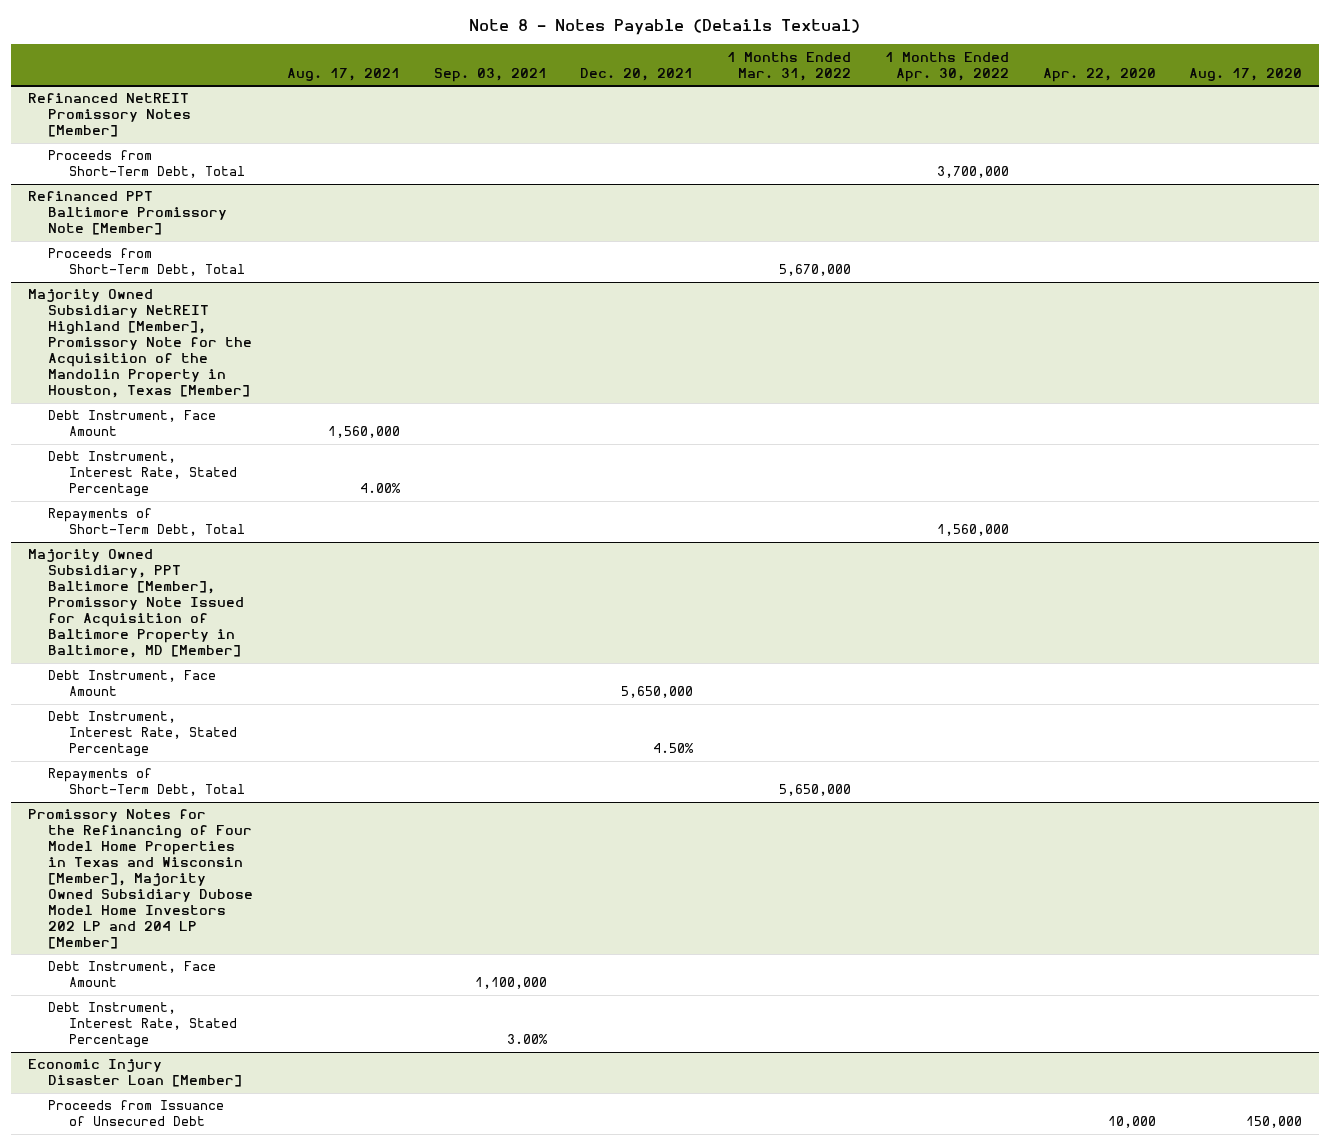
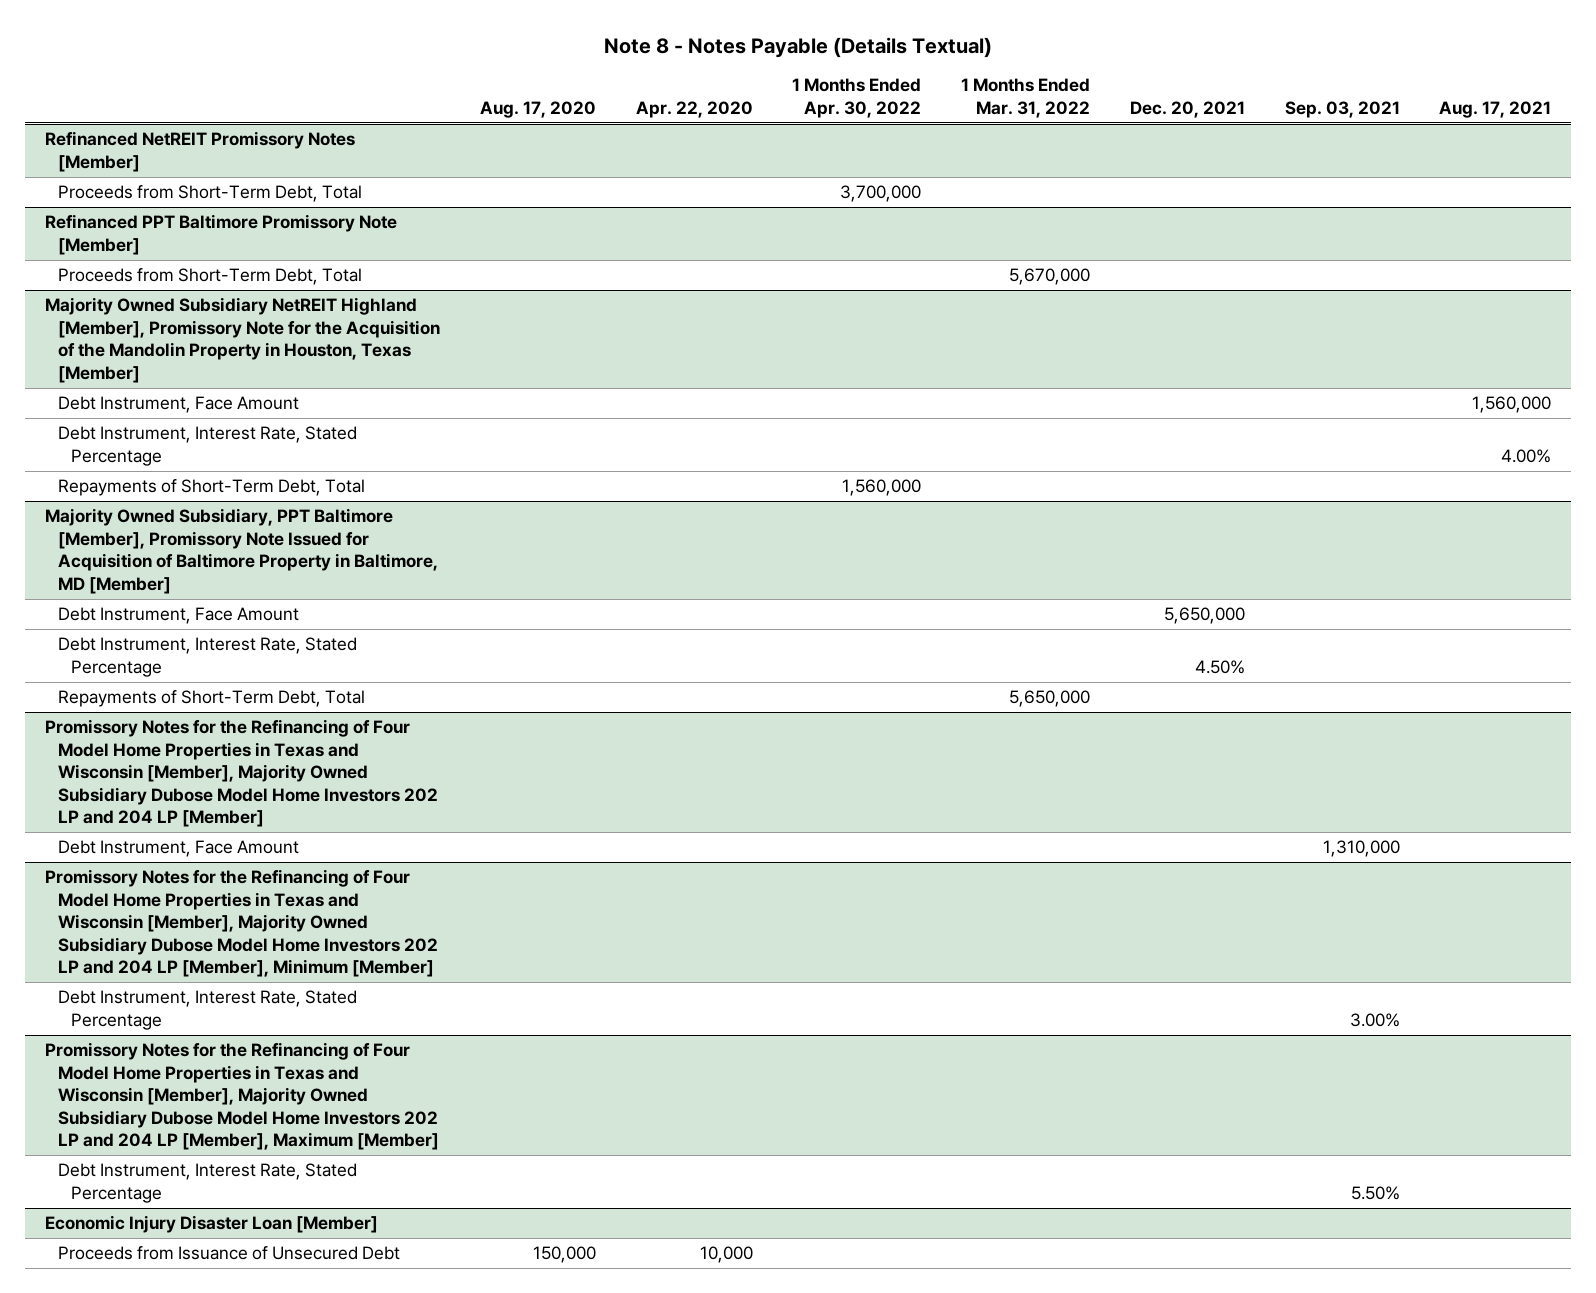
[48,1002,237,1049] Debt Instrument, Interest Rate, Stated Percentage -> none
[474,977,547,990] 1,100,000 -> [1322,840,1400,858] 1,310,000
none -> [44,869,439,978] Promissory Notes for the Refinancing of Four Model Home Properties in Texas and Wisconsin [Member], Majority Owned Subsidiary Dubose Model Home Investors 202 LP and 204 LP [Member], Minimum [Member]
none -> [58,990,358,1030] Debt Instrument, Interest Rate, Stated Percentage
none -> [44,1042,440,1151] Promissory Notes for the Refinancing of Four Model Home Properties in Texas and Wisconsin [Member], Majority Owned Subsidiary Dubose Model Home Investors 202 LP and 204 LP [Member], Maximum [Member]
none -> [58,1163,358,1203] Debt Instrument, Interest Rate, Stated Percentage

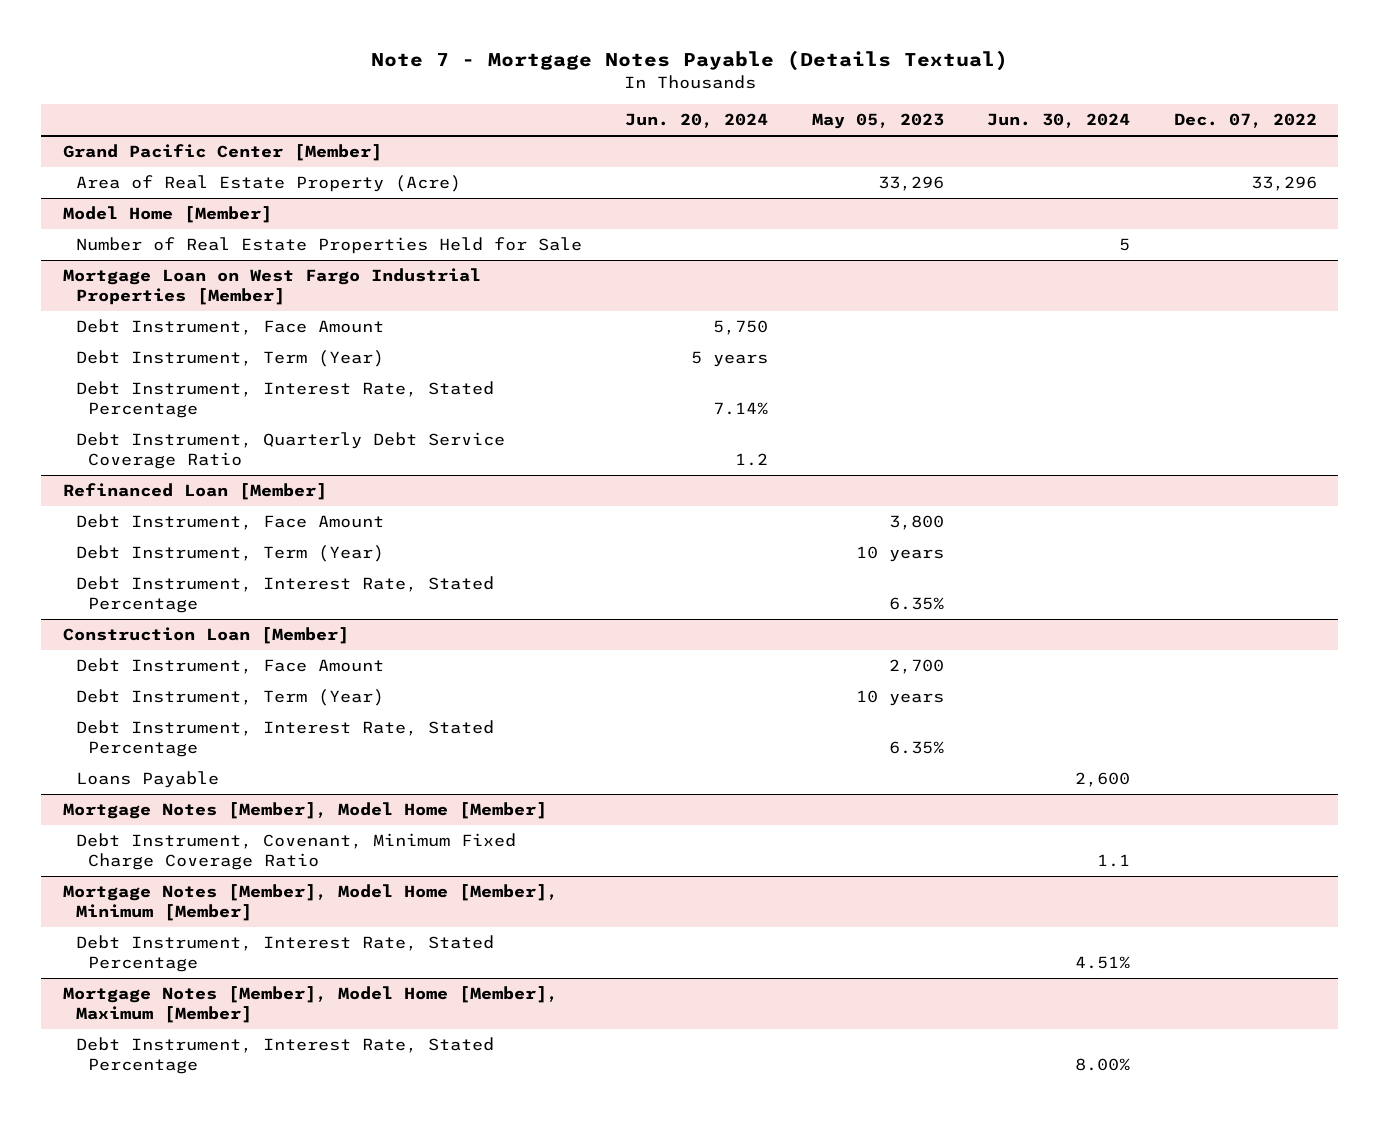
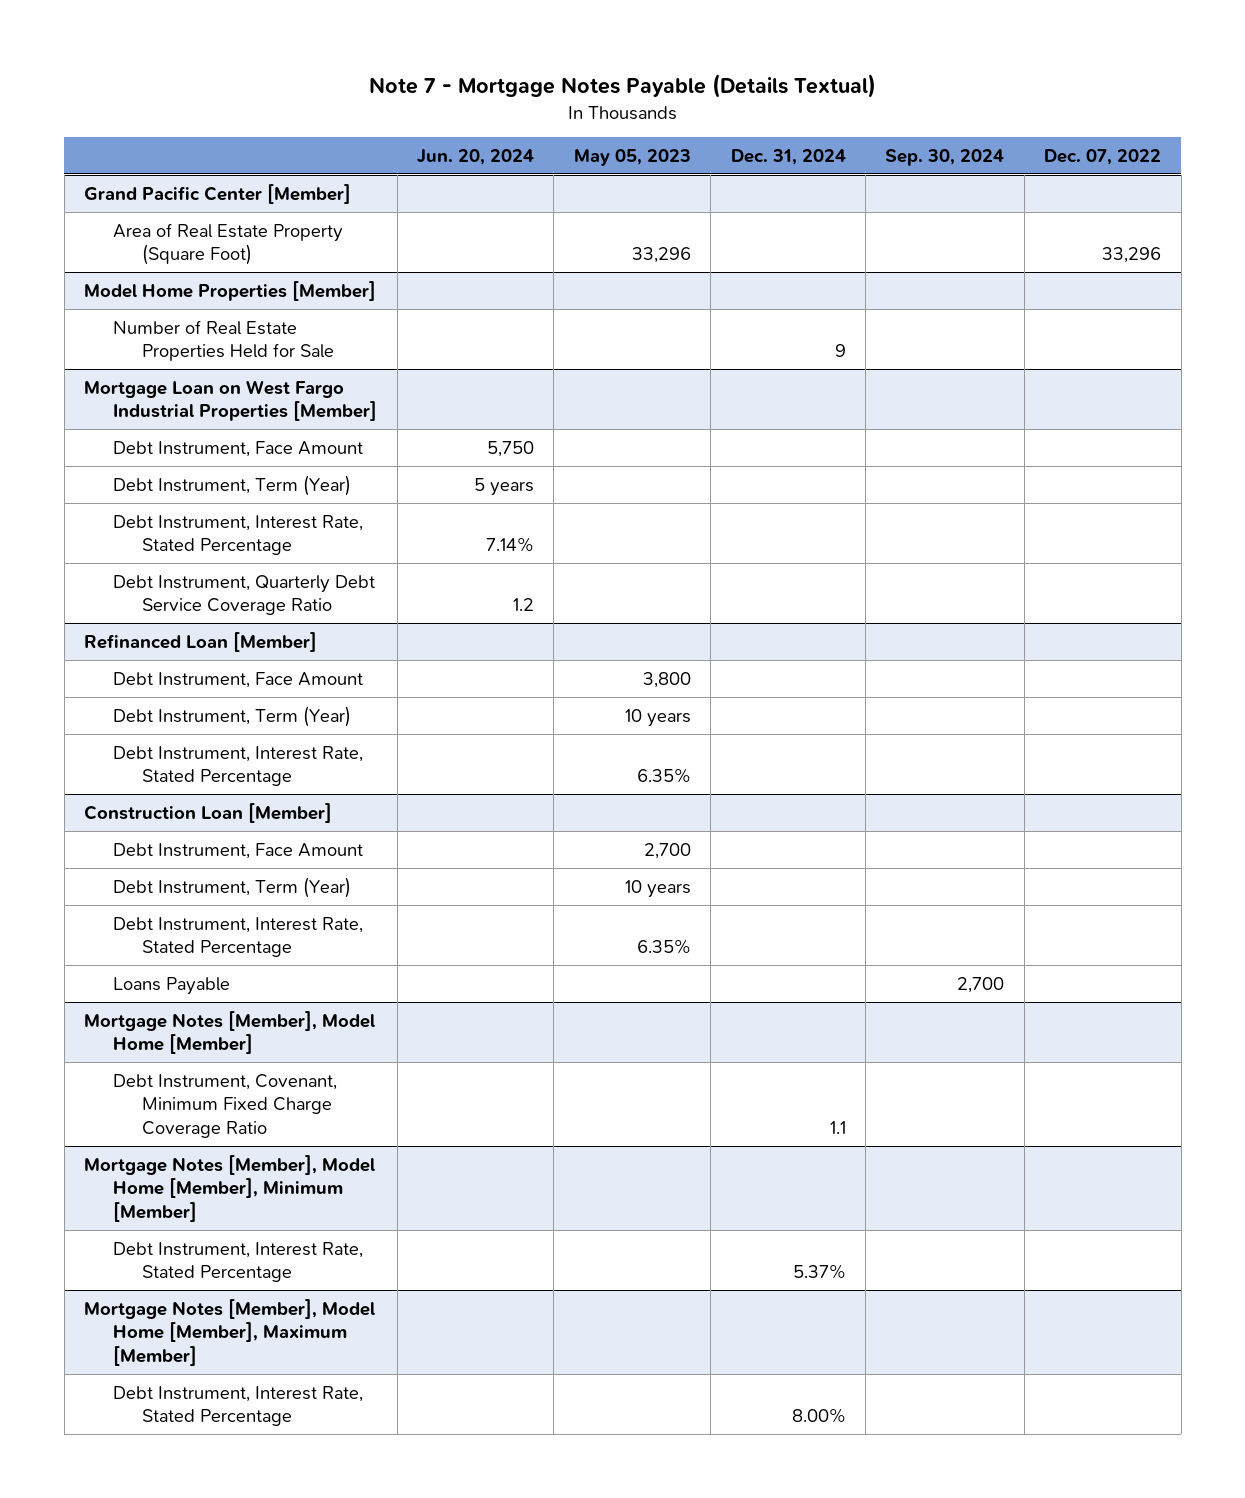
[987,113,1131,129] Jun. 30, 2024 -> none
none -> [730,149,846,166] Dec. 31, 2024
none -> [885,149,1005,167] Sep. 30, 2024
[62,206,272,224] Model Home [Member] -> none
[75,237,582,255] Number of Real Estate Properties Held for Sale -> none
[75,175,461,193] Area of Real Estate Property (Acre) -> [113,222,344,266] Area of Real Estate Property (Square Foot)
none -> [84,280,377,301] Model Home Properties [Member]
none -> [113,319,335,362] Number of Real Estate Properties Held for Sale

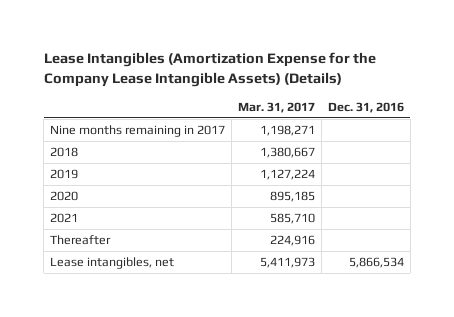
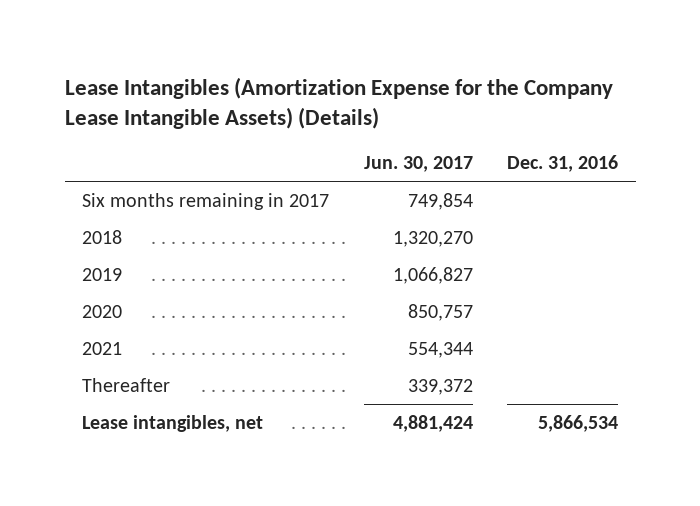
[238,101,316,113] Mar. 31, 2017 -> none
none -> [363,156,473,173] Jun. 30, 2017
[50,125,226,138] Nine months remaining in 2017 -> [82,192,330,210] Six months remaining in 2017

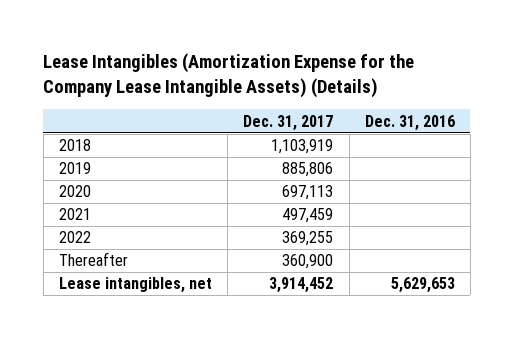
[363,156,473,173] Jun. 30, 2017 -> none
none -> [243,114,334,131] Dec. 31, 2017
[82,192,330,210] Six months remaining in 2017 -> none
none -> [59,231,92,244] 2022
[538,414,619,432] 5,866,534 -> [390,277,455,294] 5,629,653

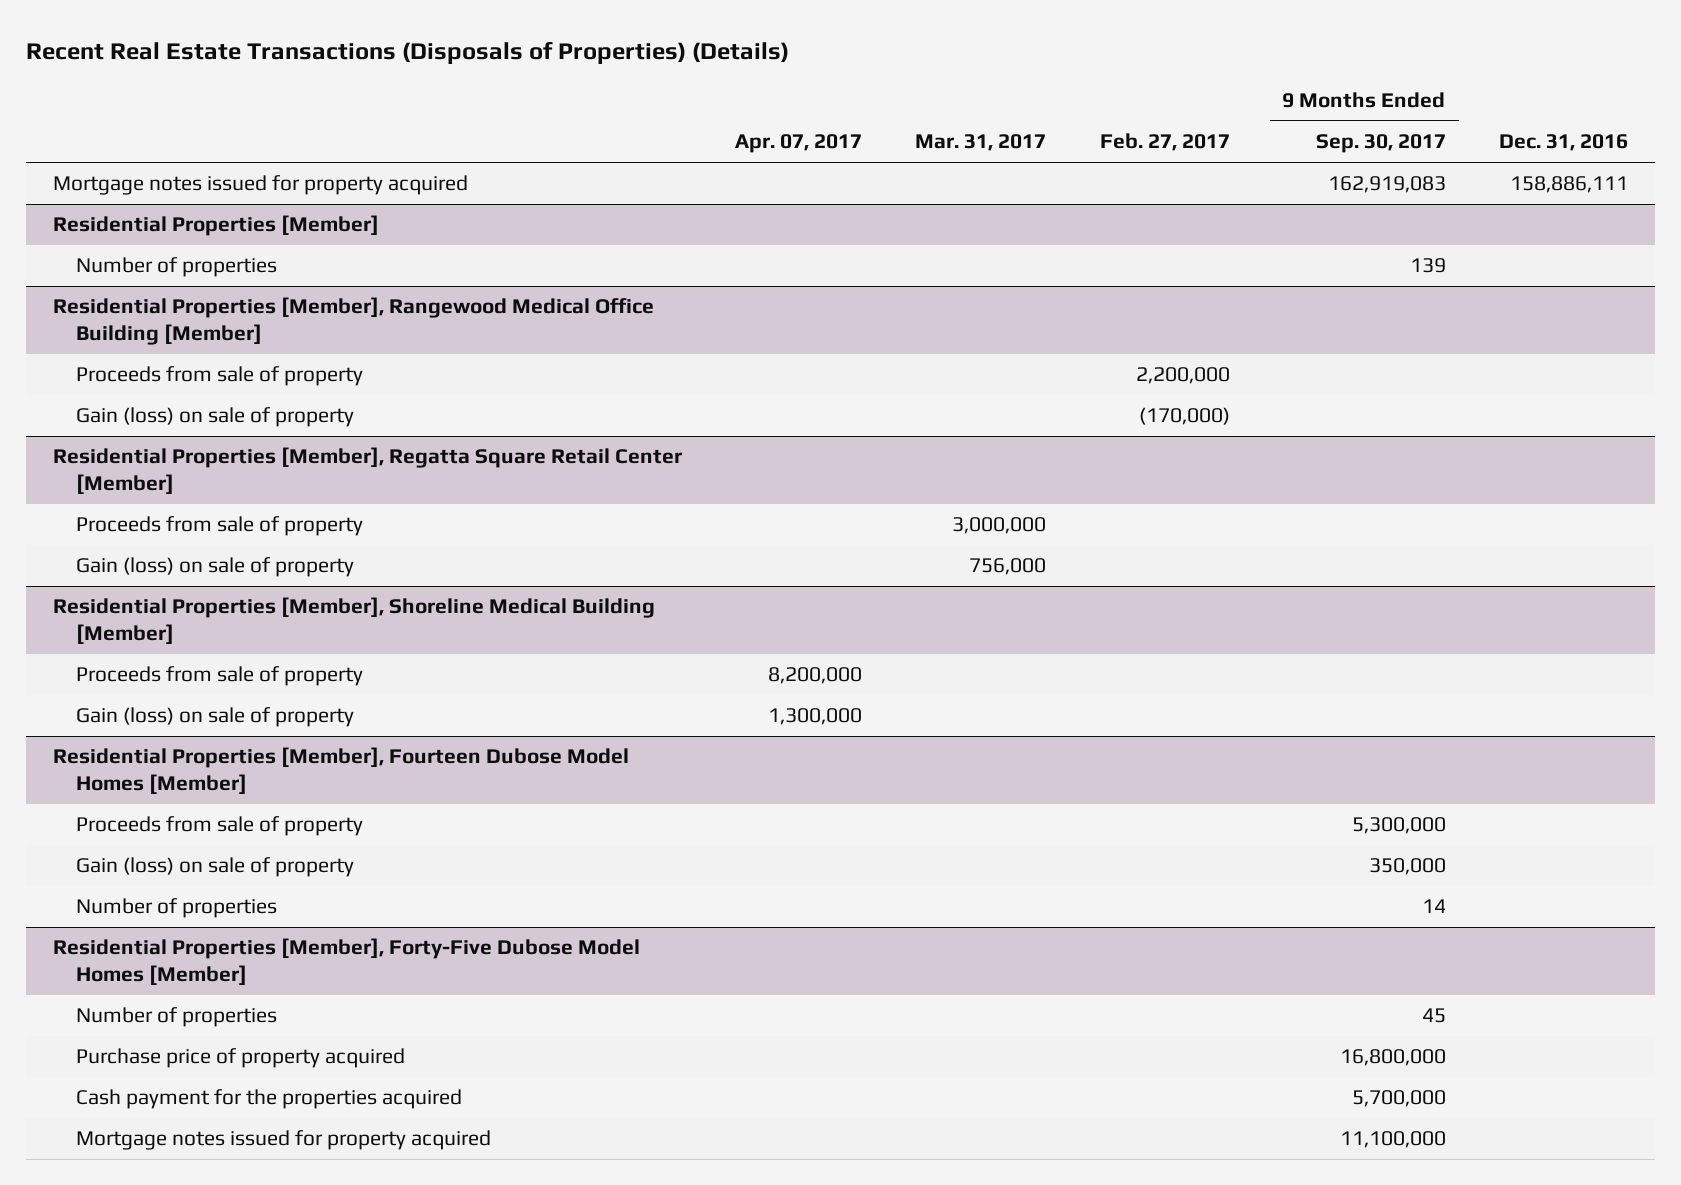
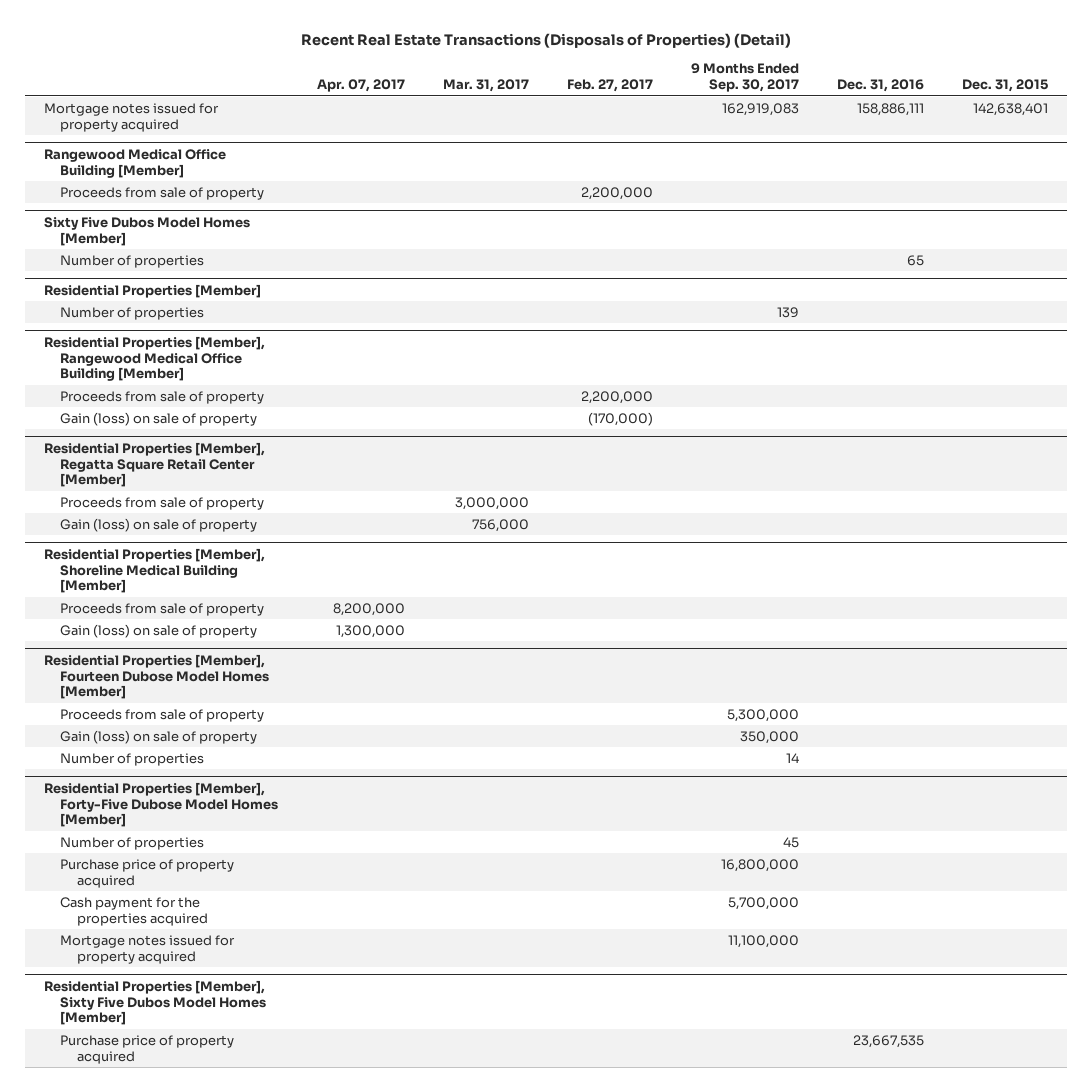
[26,40,790,64] Recent Real Estate Transactions (Disposals of Properties) (Details) -> [300,32,791,48] Recent Real Estate Transactions (Disposals of Properties) (Detail)
none -> [961,79,1048,93] Dec. 31, 2015
none -> [43,148,226,178] Rangewood Medical Office Building [Member]
none -> [60,186,265,200] Proceeds from sale of property
none -> [43,216,250,246] Sixty Five Dubos Model Homes [Member]
none -> [60,254,205,268] Number of properties
none -> [43,979,267,1026] Residential Properties [Member], Sixty Five Dubos Model Homes [Member]
none -> [60,1034,235,1064] Purchase price of property acquired

